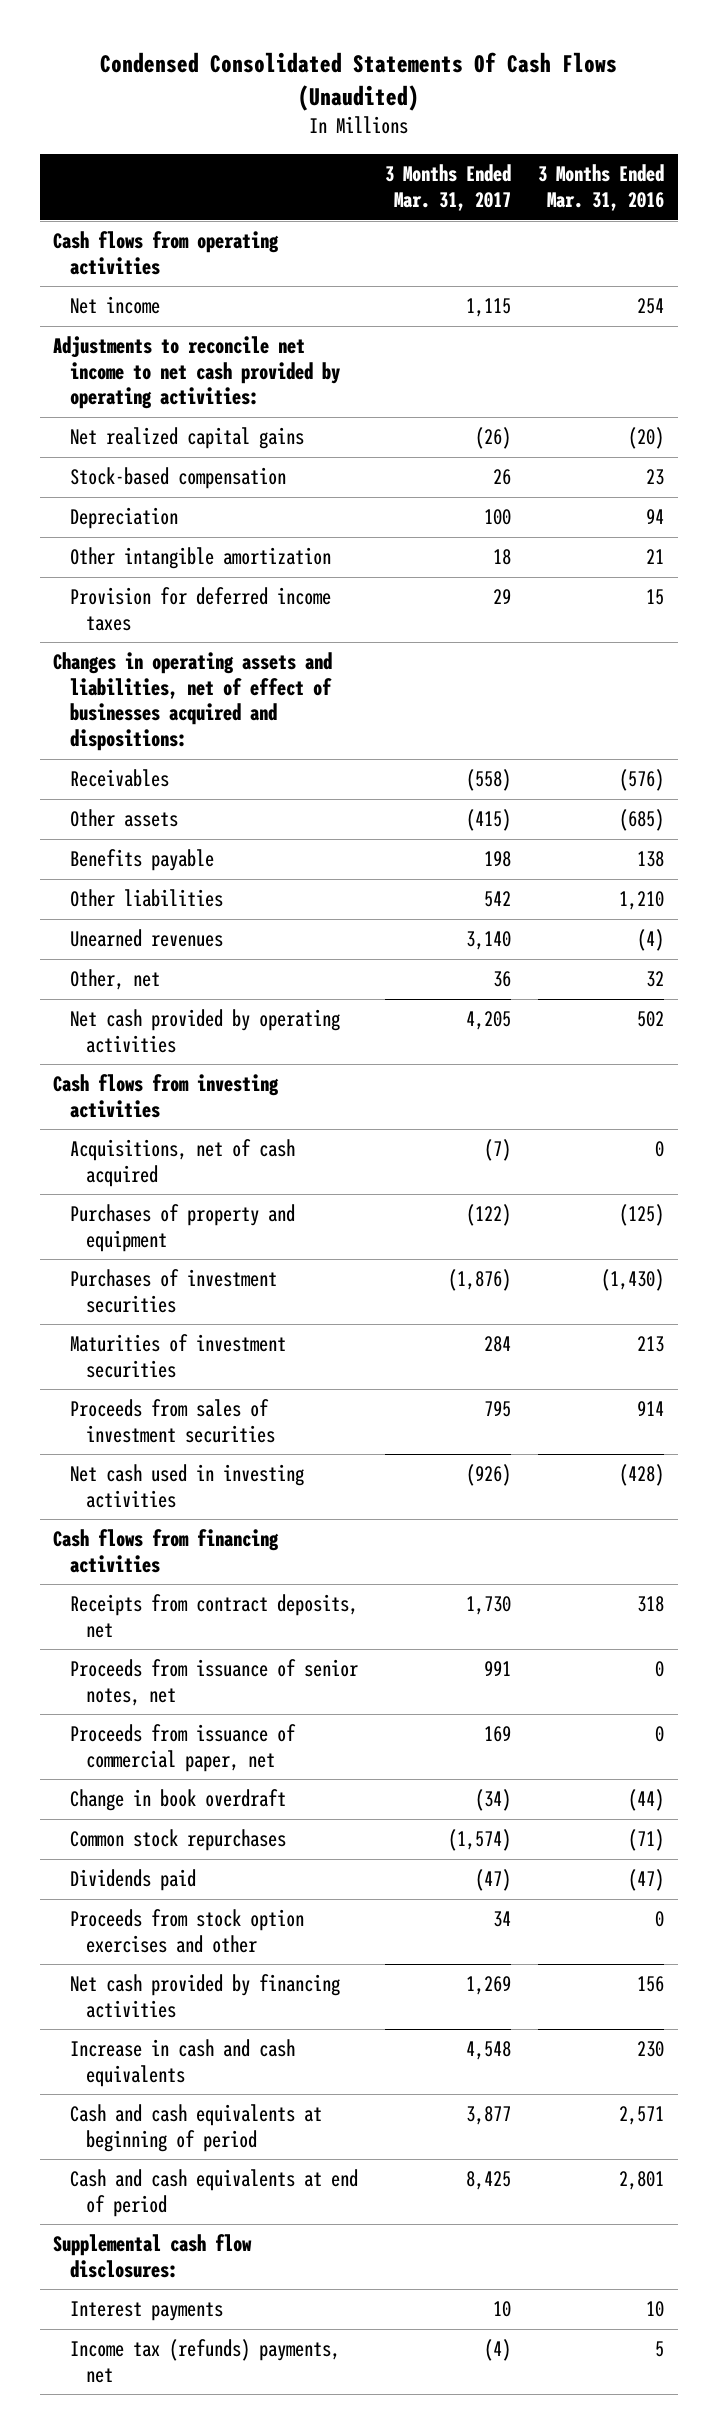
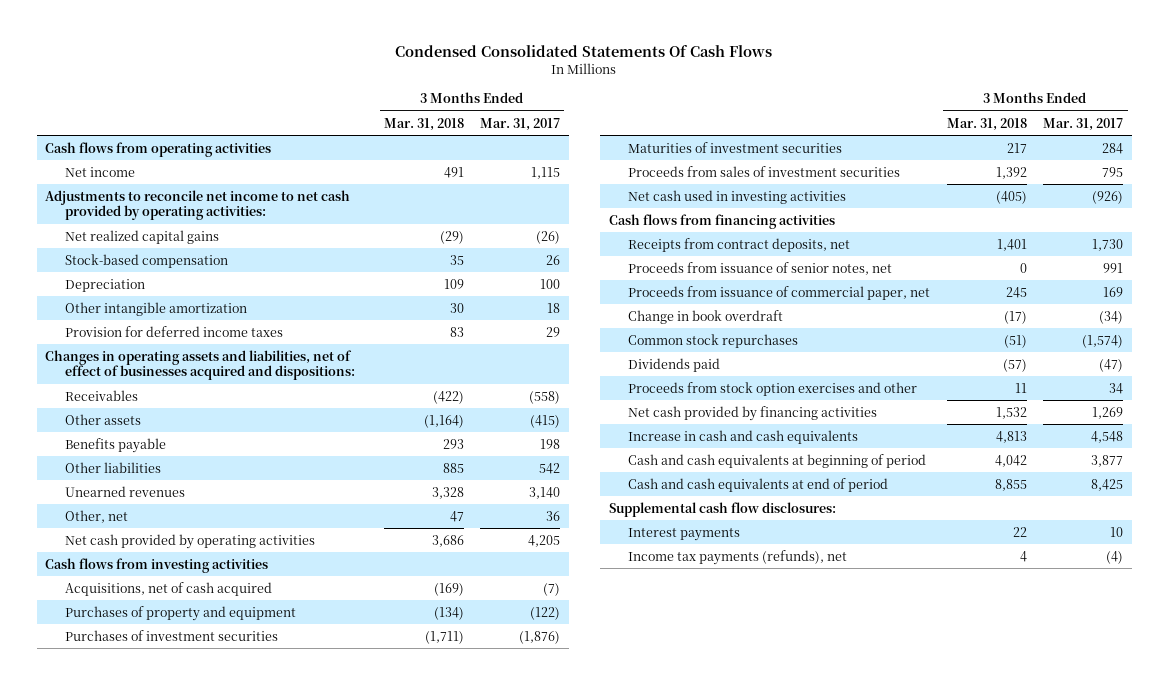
[99,52,617,111] Condensed Consolidated Statements Of Cash Flows (Unaudited) -> [395,44,773,57] Condensed Consolidated Statements Of Cash Flows
[537,164,664,211] 3 Months Ended Mar. 31, 2016 -> none
none -> [383,117,464,131] Mar. 31, 2018
[69,2339,340,2383] Income tax (refunds) payments, net -> [628,549,848,565] Income tax payments (refunds), net

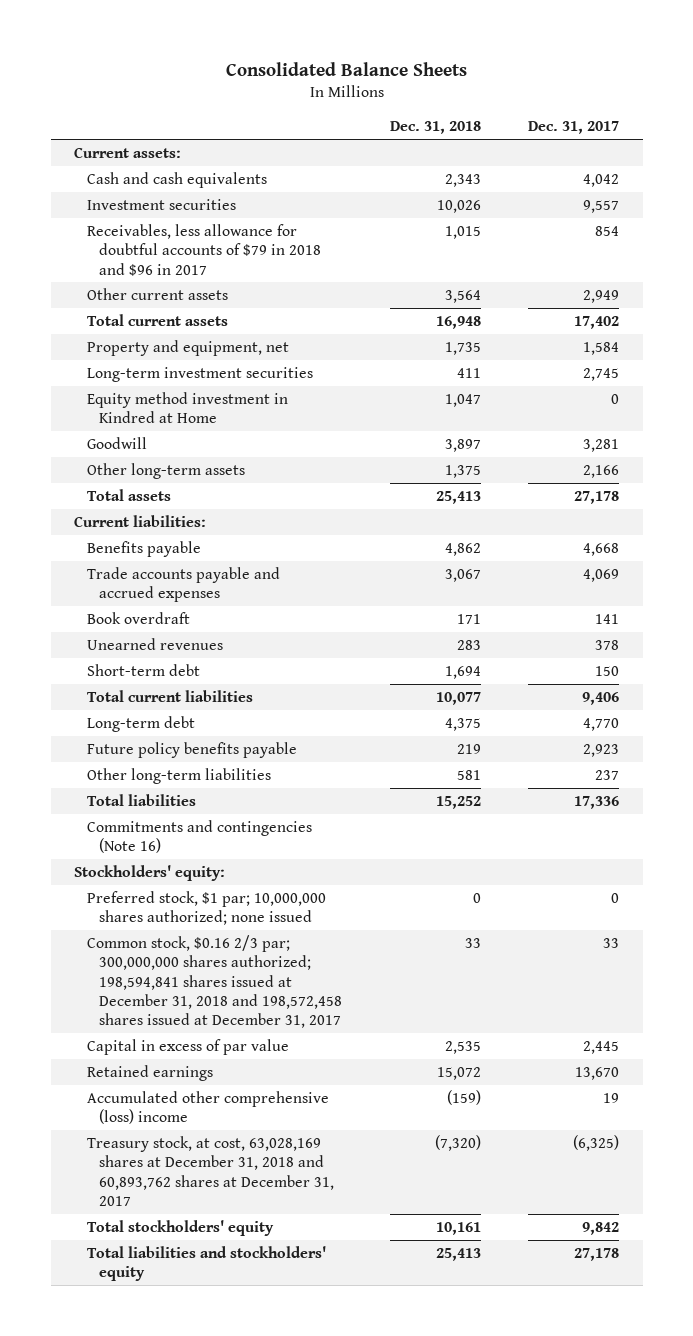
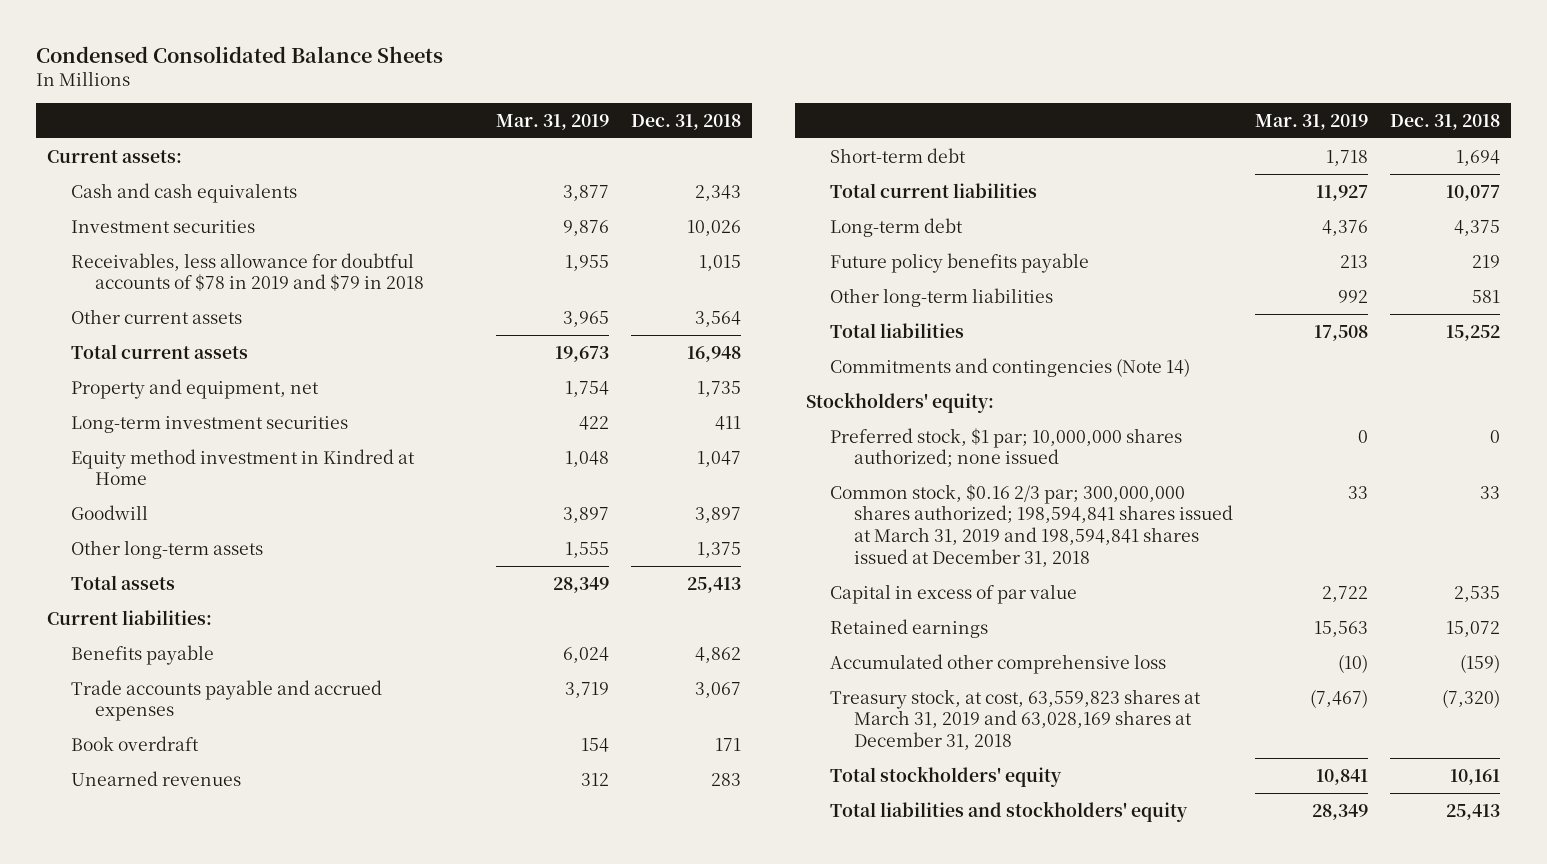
[225,61,467,76] Consolidated Balance Sheets -> [35,45,443,63] Condensed Consolidated Balance Sheets
[527,121,619,135] Dec. 31, 2017 -> none
none -> [496,113,610,130] Mar. 31, 2019
[86,223,322,276] Receivables, less allowance for doubtful accounts of $79 in 2018 and $96 in 2017 -> [71,252,425,292] Receivables, less allowance for doubtful accounts of $78 in 2019 and $79 in 2018
[86,819,312,854] Commitments and contingencies (Note 16) -> [830,357,1191,377] Commitments and contingencies (Note 14)
[86,934,343,1029] Common stock, $0.16 2/3 par; 300,000,000 shares authorized; 198,594,841 shares issued at December 31, 2018 and 198,572,458 shares issued at December 31, 2017 -> [830,483,1234,567] Common stock, $0.16 2/3 par; 300,000,000 shares authorized; 198,594,841 shares issued at March 31, 2019 and 198,594,841 shares issued at December 31, 2018
[86,1090,329,1125] Accumulated other comprehensive (loss) income -> [830,653,1167,674] Accumulated other comprehensive loss
[86,1135,335,1206] Treasury stock, at cost, 63,028,169 shares at December 31, 2018 and 60,893,762 shares at December 31, 2017 -> [830,688,1202,751] Treasury stock, at cost, 63,559,823 shares at March 31, 2019 and 63,028,169 shares at December 31, 2018

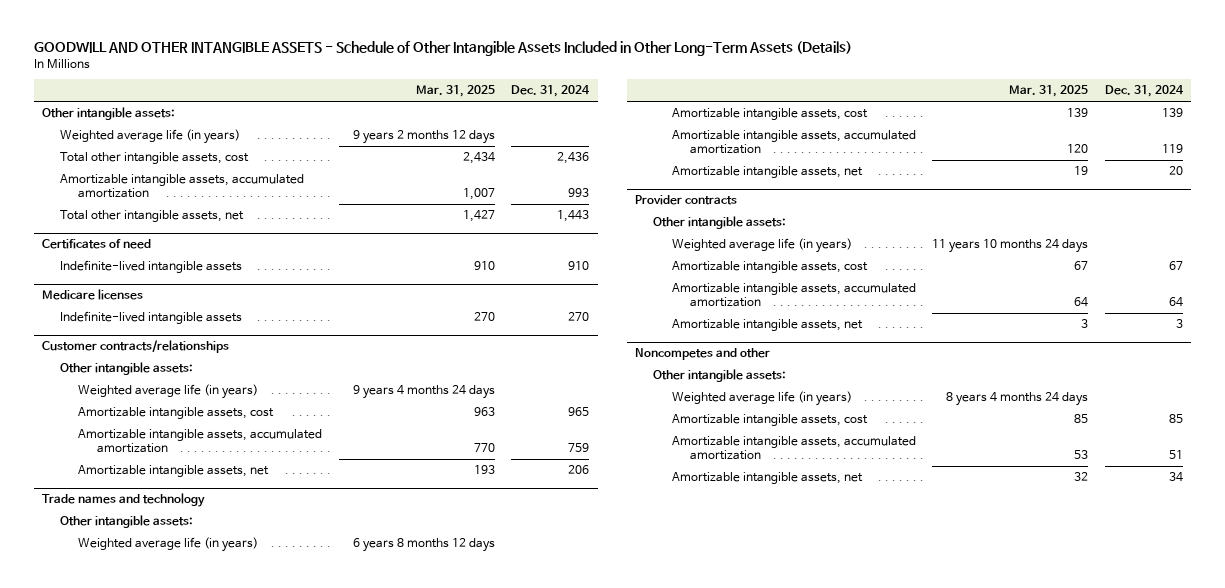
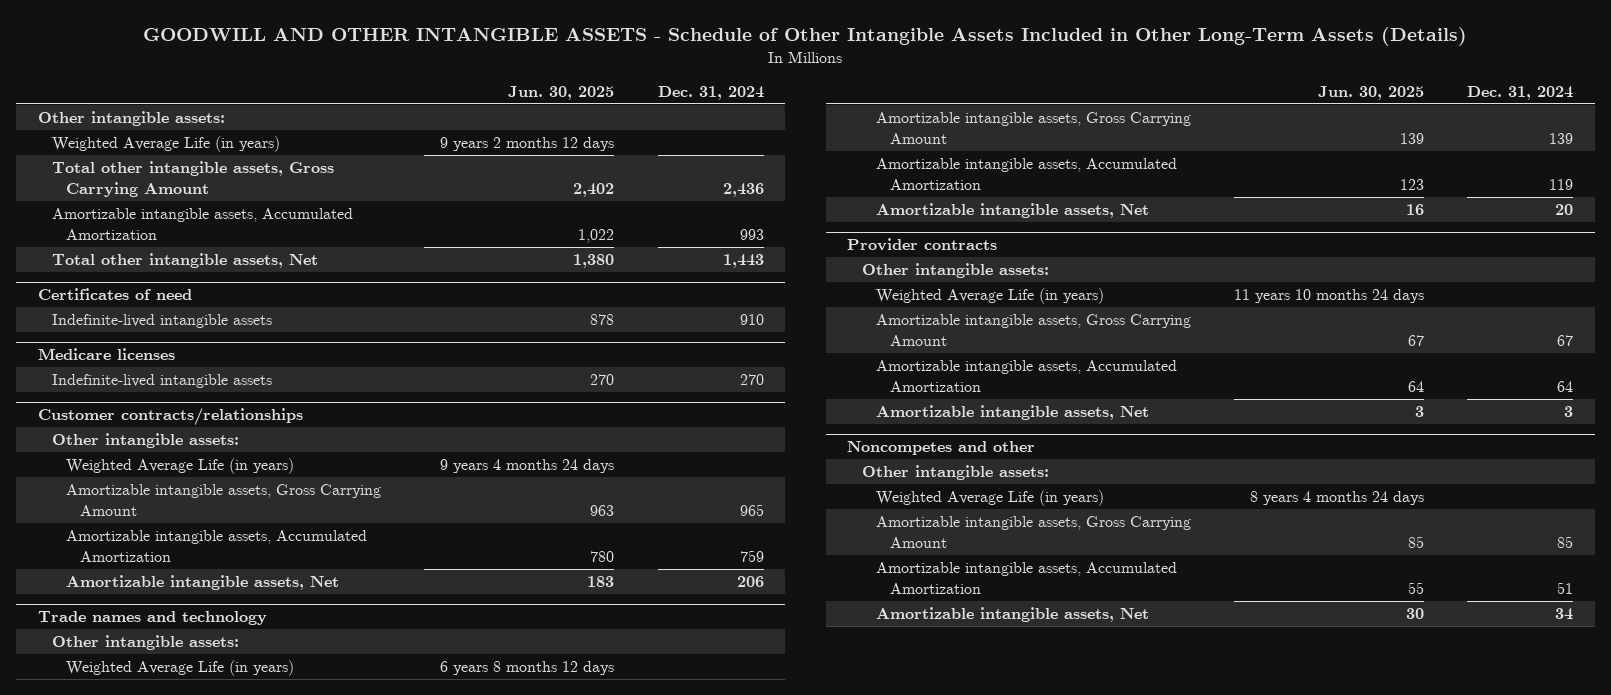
[415,85,495,98] Mar. 31, 2025 -> none
none -> [508,85,615,100] Jun. 30, 2025
[60,129,241,145] Weighted average life (in years) -> [51,136,280,153] Weighted Average Life (in years)
[60,152,250,165] Total other intangible assets, cost -> [51,161,334,197] Total other intangible assets, Gross Carrying Amount
[60,174,305,199] Amortizable intangible assets, accumulated amortization -> [51,208,353,240] Amortizable intangible assets, Accumulated Amortization
[60,210,245,223] Total other intangible assets, net -> [51,253,318,269] Total other intangible assets, Net
[78,384,259,400] Weighted average life (in years) -> [65,458,294,475] Weighted Average Life (in years)
[78,407,275,420] Amortizable intangible assets, cost -> [65,484,381,516] Amortizable intangible assets, Gross Carrying Amount
[78,429,323,454] Amortizable intangible assets, accumulated amortization -> [65,530,367,562] Amortizable intangible assets, Accumulated Amortization
[78,465,270,478] Amortizable intangible assets, net -> [65,575,339,591] Amortizable intangible assets, Net
[78,537,259,553] Weighted average life (in years) -> [65,660,294,677] Weighted Average Life (in years)
[671,108,868,121] Amortizable intangible assets, cost -> [875,112,1191,144] Amortizable intangible assets, Gross Carrying Amount
[671,130,916,155] Amortizable intangible assets, accumulated amortization -> [875,158,1177,190] Amortizable intangible assets, Accumulated Amortization
[671,166,863,179] Amortizable intangible assets, net -> [875,203,1149,219] Amortizable intangible assets, Net
[671,238,852,254] Weighted average life (in years) -> [875,288,1104,305] Weighted Average Life (in years)
[671,261,868,274] Amortizable intangible assets, cost -> [875,314,1191,346] Amortizable intangible assets, Gross Carrying Amount
[671,283,916,308] Amortizable intangible assets, accumulated amortization -> [875,360,1177,392] Amortizable intangible assets, Accumulated Amortization
[671,319,863,332] Amortizable intangible assets, net -> [875,405,1149,421] Amortizable intangible assets, Net
[671,391,852,407] Weighted average life (in years) -> [875,490,1104,507] Weighted Average Life (in years)
[671,414,868,427] Amortizable intangible assets, cost -> [875,516,1191,548] Amortizable intangible assets, Gross Carrying Amount
[671,436,916,461] Amortizable intangible assets, accumulated amortization -> [875,562,1177,594] Amortizable intangible assets, Accumulated Amortization
[671,472,863,485] Amortizable intangible assets, net -> [875,607,1149,623] Amortizable intangible assets, Net

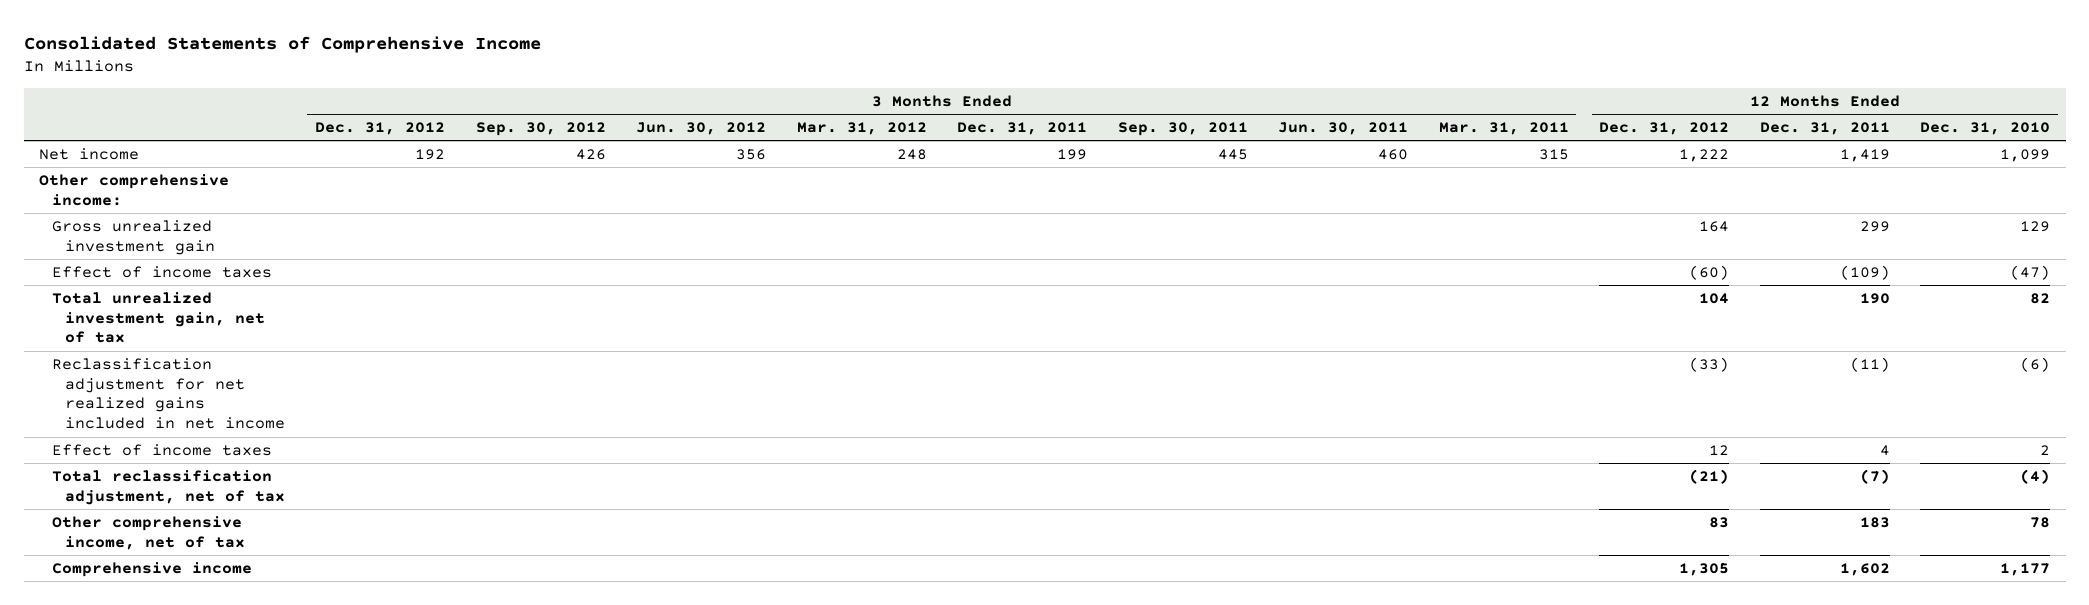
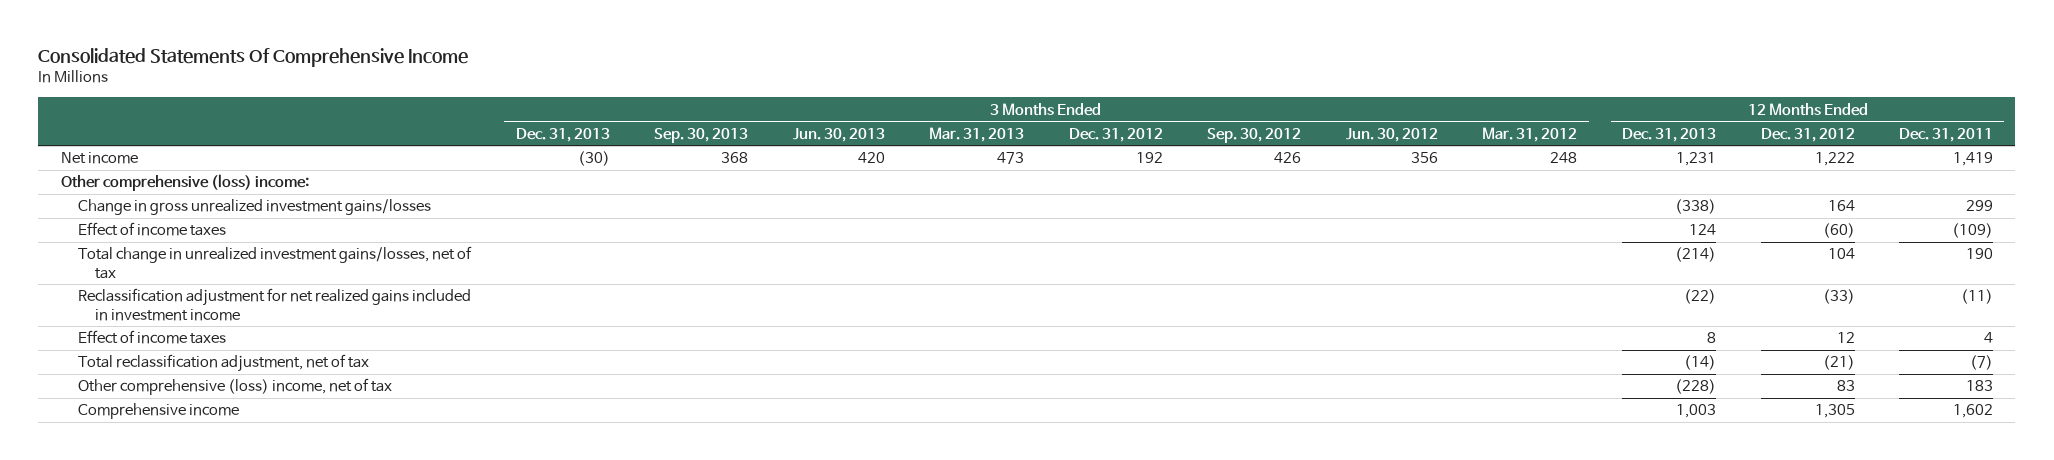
[23,36,541,54] Consolidated Statements of Comprehensive Income -> [38,47,469,67] Consolidated Statements Of Comprehensive Income
[957,122,1088,136] Dec. 31, 2011 -> none
[1117,122,1248,137] Sep. 30, 2011 -> none
[1278,122,1409,136] Jun. 30, 2011 -> none
[1438,122,1569,136] Mar. 31, 2011 -> none
[1920,122,2051,136] Dec. 31, 2010 -> none
none -> [515,127,610,142] Dec. 31, 2013
none -> [654,127,749,143] Sep. 30, 2013
none -> [792,127,885,142] Jun. 30, 2013
none -> [929,126,1025,142] Mar. 31, 2013
none -> [1621,127,1716,142] Dec. 31, 2013
[39,174,230,206] Other comprehensive income: -> [60,174,309,192] Other comprehensive (loss) income:
[51,220,215,255] Gross unrealized investment gain -> [77,199,431,216] Change in gross unrealized investment gains/losses
[51,292,265,344] Total unrealized investment gain, net of tax -> [77,246,472,279] Total change in unrealized investment gains/losses, net of tax
[51,358,285,430] Reclassification adjustment for net realized gains included in net income -> [77,288,471,321] Reclassification adjustment for net realized gains included in investment income
[51,516,245,550] Other comprehensive income, net of tax -> [77,378,392,396] Other comprehensive (loss) income, net of tax

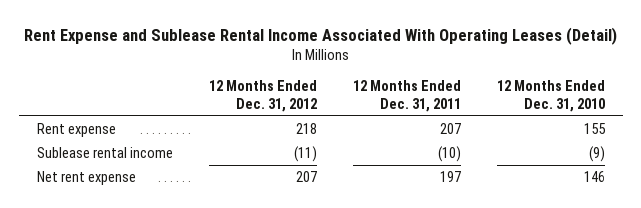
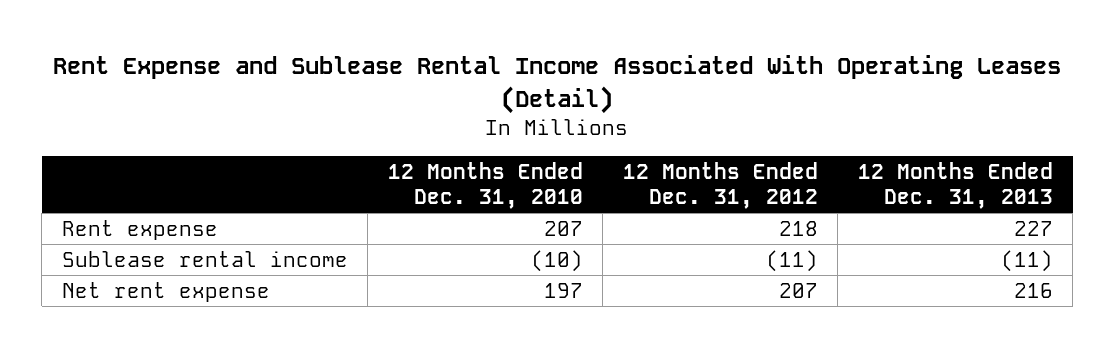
[352,80,461,112] 12 Months Ended Dec. 31, 2011 -> none
none -> [857,162,1053,210] 12 Months Ended Dec. 31, 2013
[583,122,606,134] 155 -> [543,220,583,236] 207
[588,145,605,162] (9) -> [530,249,583,272] (10)
[583,170,605,182] 146 -> [543,282,583,298] 197

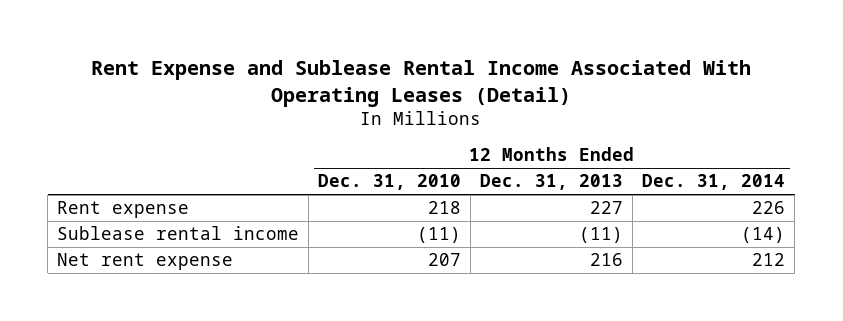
[622,162,818,210] 12 Months Ended Dec. 31, 2012 -> none
none -> [642,174,786,191] Dec. 31, 2014
[543,220,583,236] 207 -> [428,201,462,215] 218
[530,249,583,272] (10) -> [417,227,462,244] (11)
[543,282,583,298] 197 -> [428,253,462,267] 207

